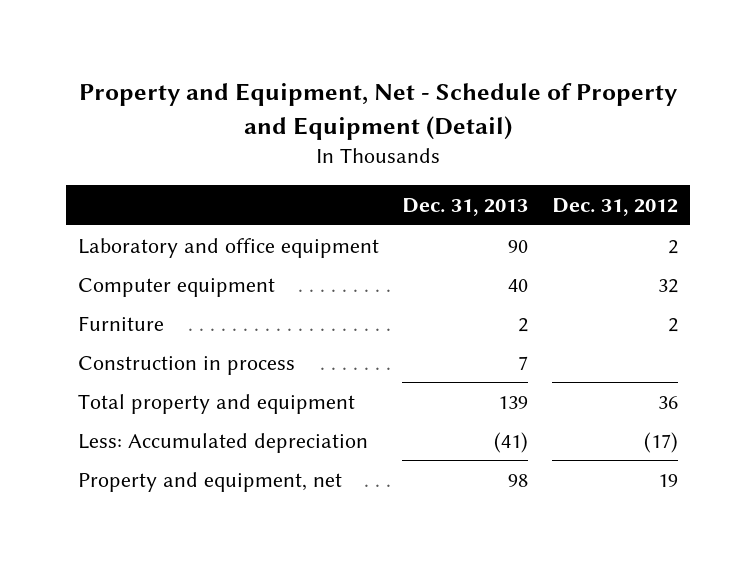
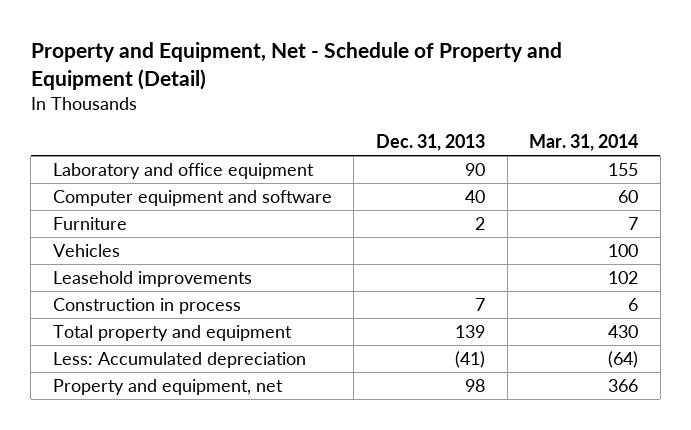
[551,198,678,217] Dec. 31, 2012 -> none
none -> [529,133,639,151] Mar. 31, 2014
[77,277,275,297] Computer equipment -> [52,190,332,207] Computer equipment and software
none -> [52,244,120,258] Vehicles
none -> [52,271,252,288] Leasehold improvements

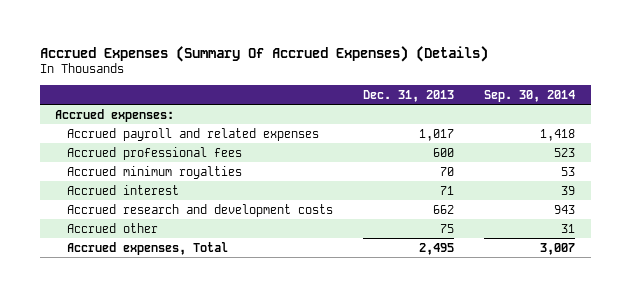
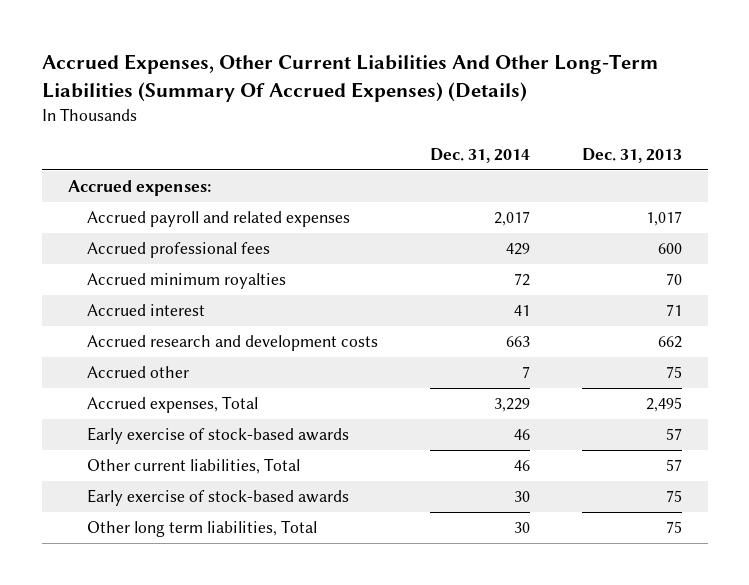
[39,45,488,62] Accrued Expenses (Summary Of Accrued Expenses) (Details) -> [41,54,658,102] Accrued Expenses, Other Current Liabilities And Other Long-Term Liabilities (Summary Of Accrued Expenses) (Details)
[484,89,576,102] Sep. 30, 2014 -> none
none -> [429,147,530,163] Dec. 31, 2014
none -> [86,427,349,445] Early exercise of stock-based awards
none -> [86,458,300,475] Other current liabilities, Total
none -> [86,489,349,507] Early exercise of stock-based awards
none -> [86,520,317,538] Other long term liabilities, Total

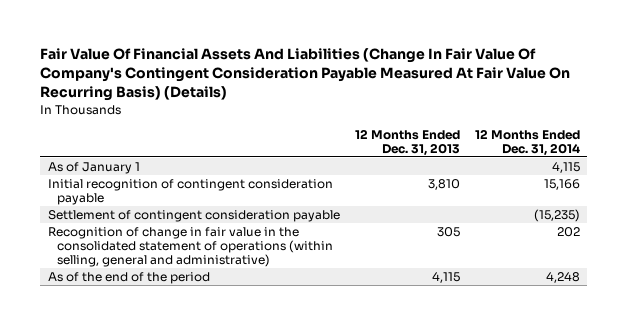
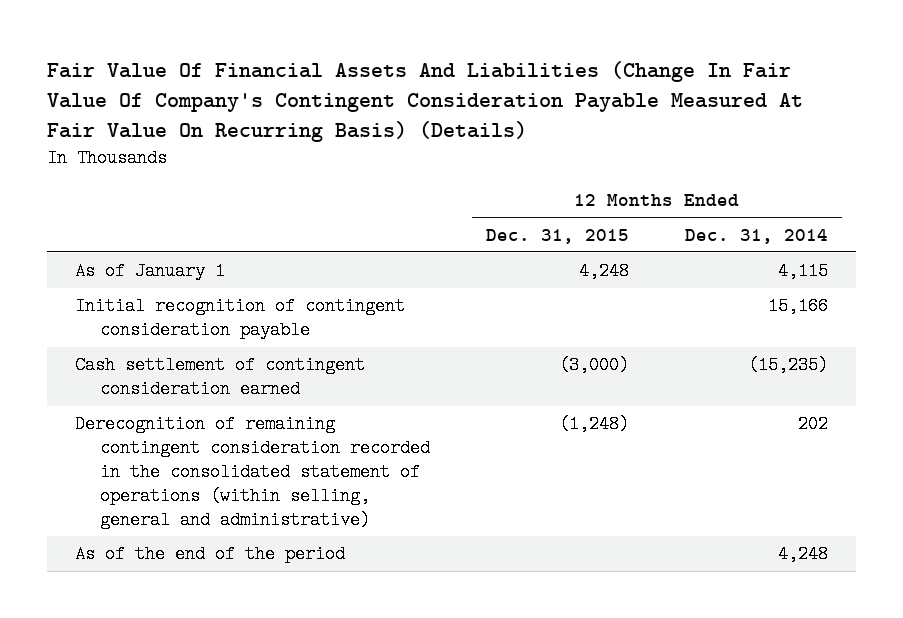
[354,128,460,156] 12 Months Ended Dec. 31, 2013 -> none
none -> [486,228,630,244] Dec. 31, 2015
[47,209,340,222] Settlement of contingent consideration payable -> [74,356,365,399] Cash settlement of contingent consideration earned
[47,226,334,268] Recognition of change in fair value in the consolidated statement of operations (within selling, general and administrative) -> [74,415,431,529] Derecognition of remaining contingent consideration recorded in the consolidated statement of operations (within selling, general and administrative)

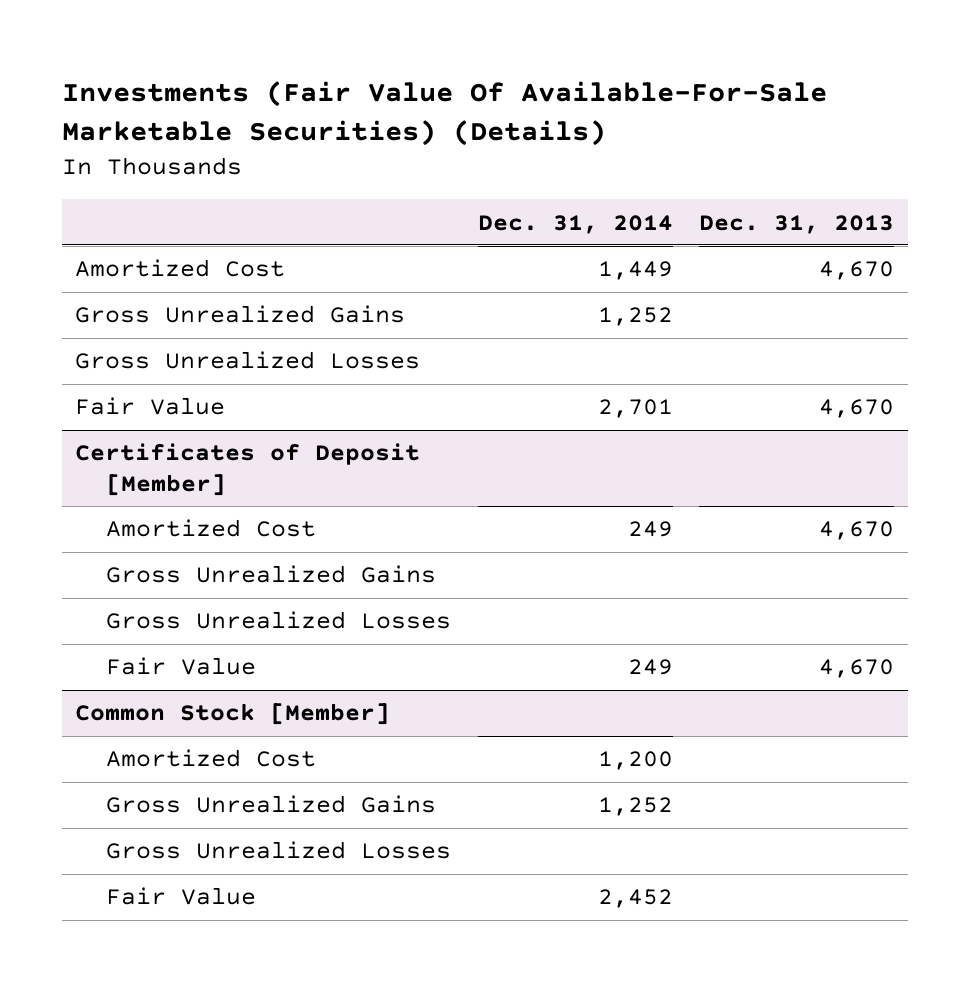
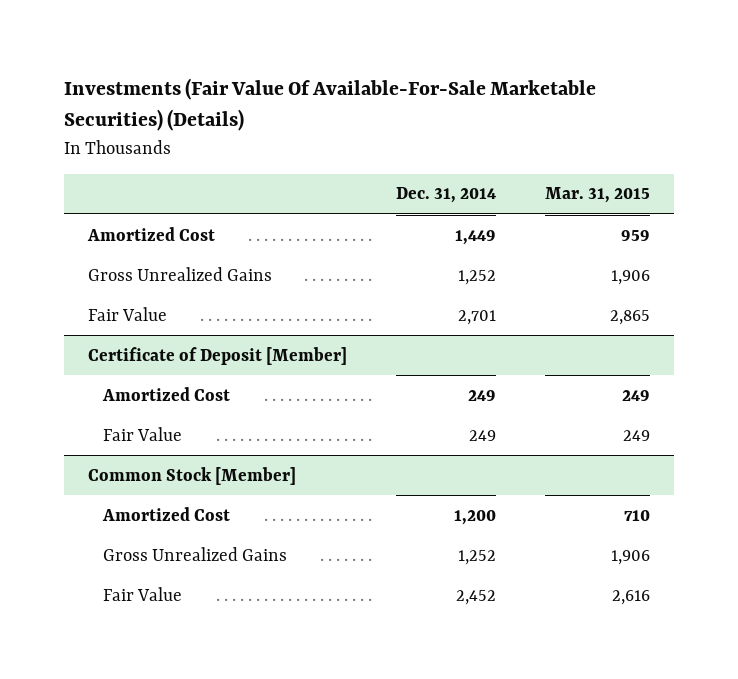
[699,214,895,234] Dec. 31, 2013 -> none
none -> [544,187,650,204] Mar. 31, 2015
[75,351,421,370] Gross Unrealized Losses -> none
[75,443,421,496] Certificates of Deposit [Member] -> [88,346,348,365] Certificate of Deposit [Member]
[105,565,436,584] Gross Unrealized Gains -> none
[105,611,451,630] Gross Unrealized Losses -> none
[105,841,451,860] Gross Unrealized Losses -> none

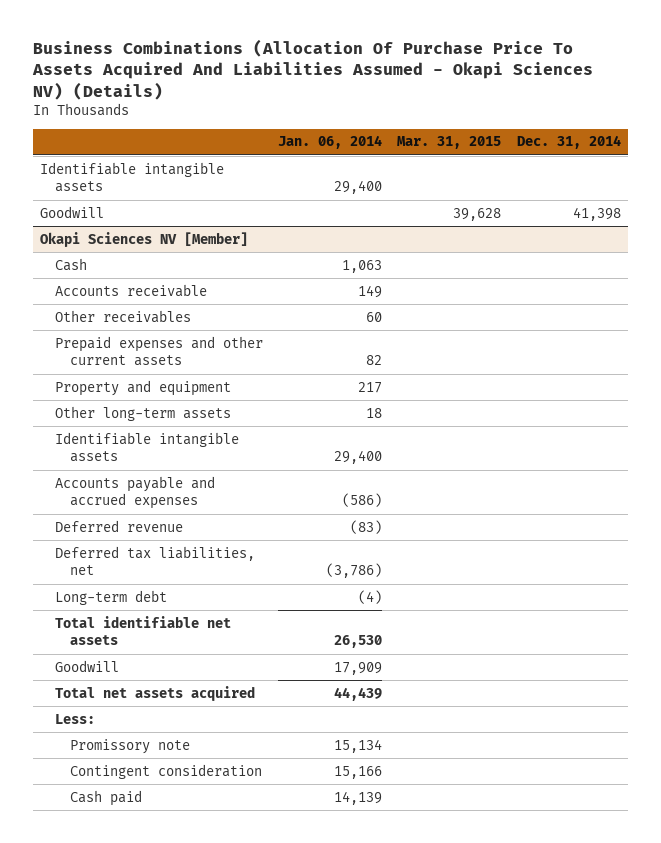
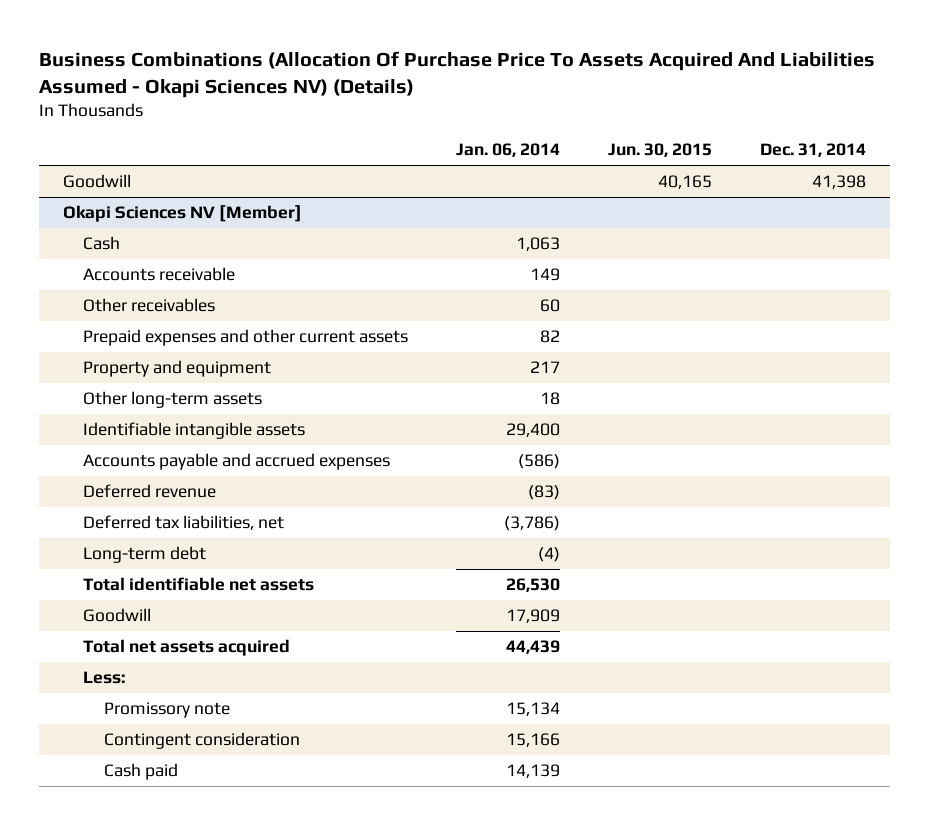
[397,136,502,150] Mar. 31, 2015 -> none
none -> [608,143,713,158] Jun. 30, 2015
[40,161,225,193] Identifiable intangible assets -> none

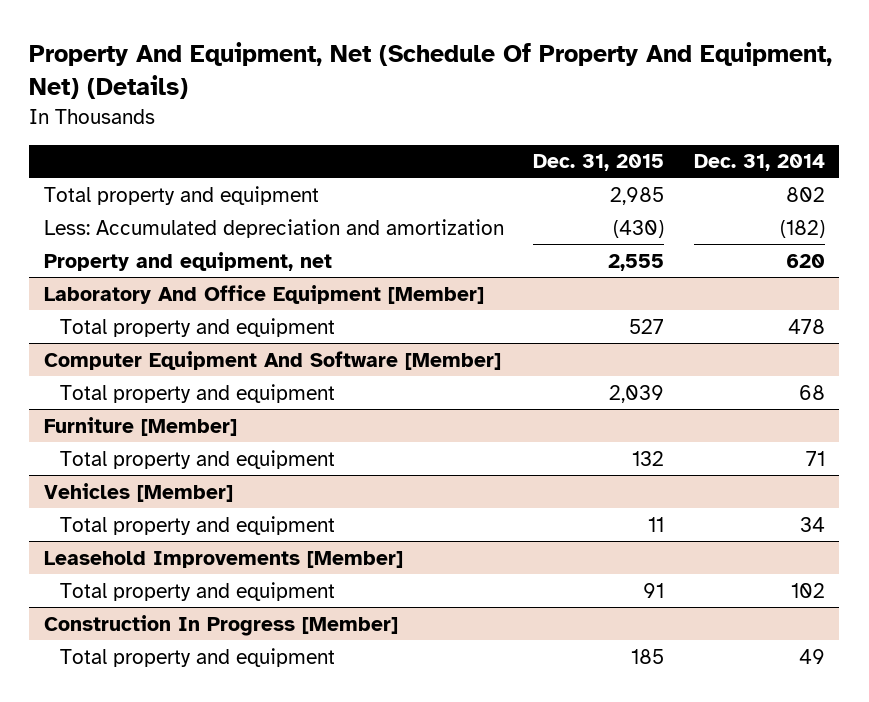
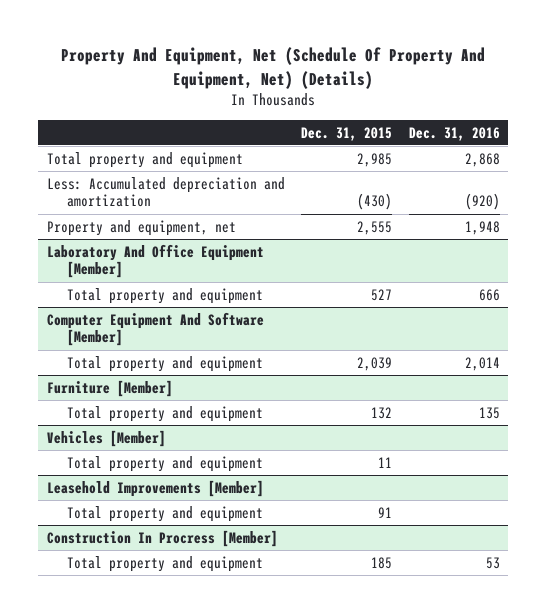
[693,154,825,172] Dec. 31, 2014 -> none
none -> [408,126,500,141] Dec. 31, 2016
[43,614,398,636] Construction In Progress [Member] -> [46,529,278,547] Construction In Procress [Member]

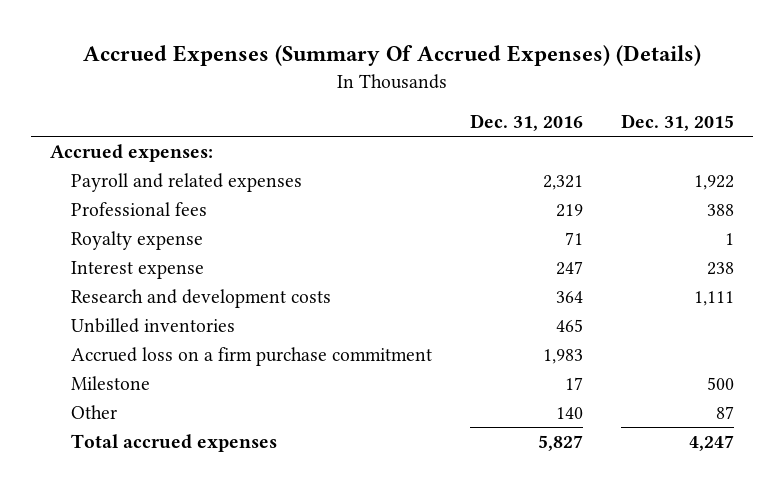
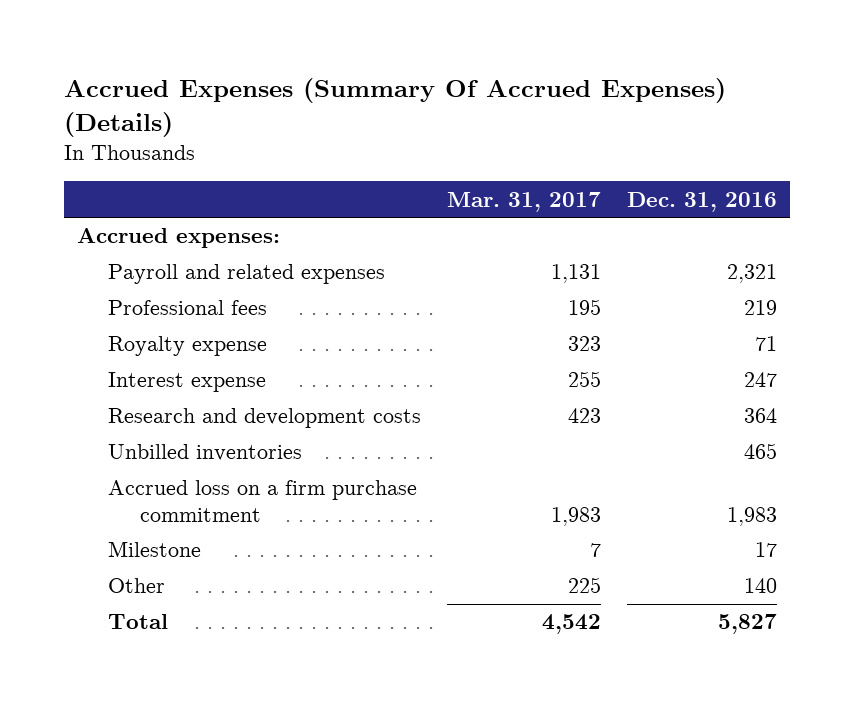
[620,114,734,132] Dec. 31, 2015 -> none
none -> [447,191,602,212] Mar. 31, 2017
[71,433,278,452] Total accrued expenses -> [108,614,169,630] Total

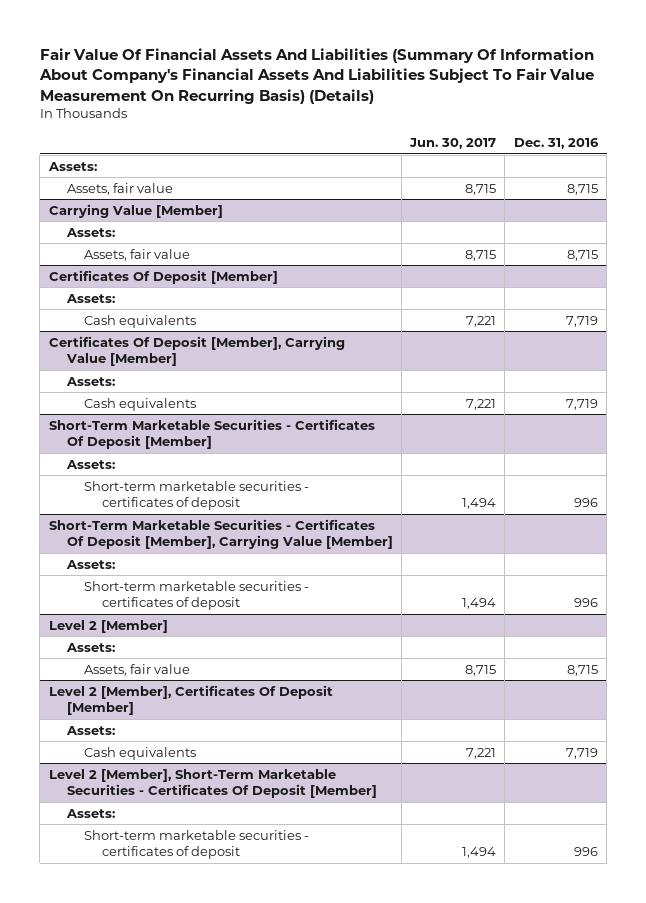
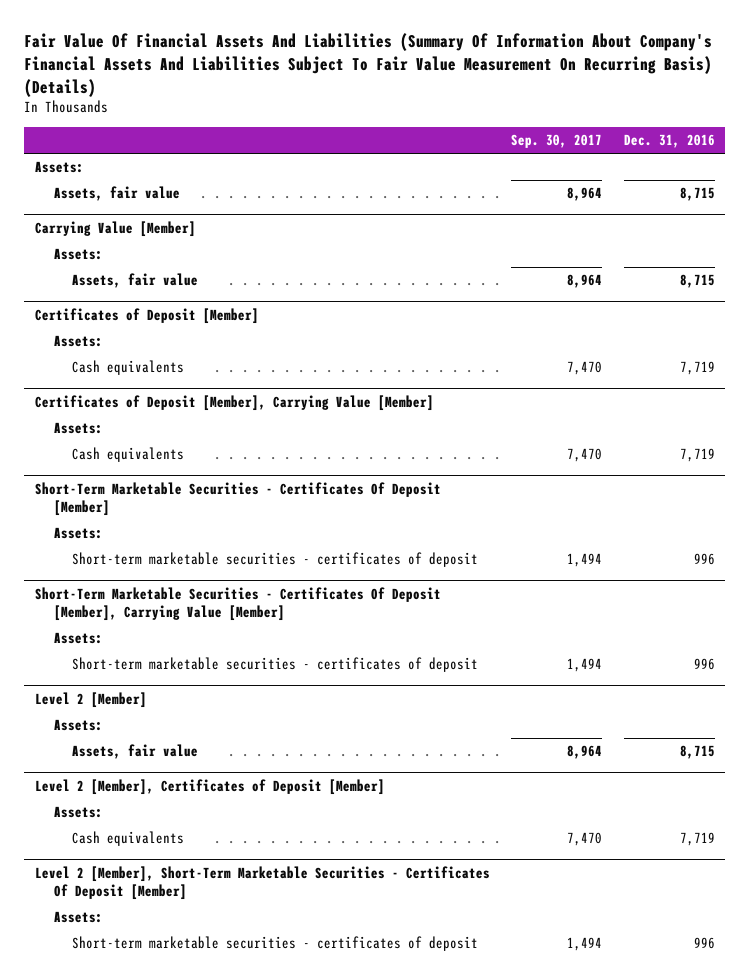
[409,138,497,150] Jun. 30, 2017 -> none
none -> [511,134,603,149] Sep. 30, 2017
[48,269,278,284] Certificates Of Deposit [Member] -> [34,308,259,325] Certificates of Deposit [Member]
[48,335,345,367] Certificates Of Deposit [Member], Carrying Value [Member] -> [34,395,434,412] Certificates of Deposit [Member], Carrying Value [Member]
[48,684,333,716] Level 2 [Member], Certificates Of Deposit [Member] -> [34,779,385,796] Level 2 [Member], Certificates of Deposit [Member]

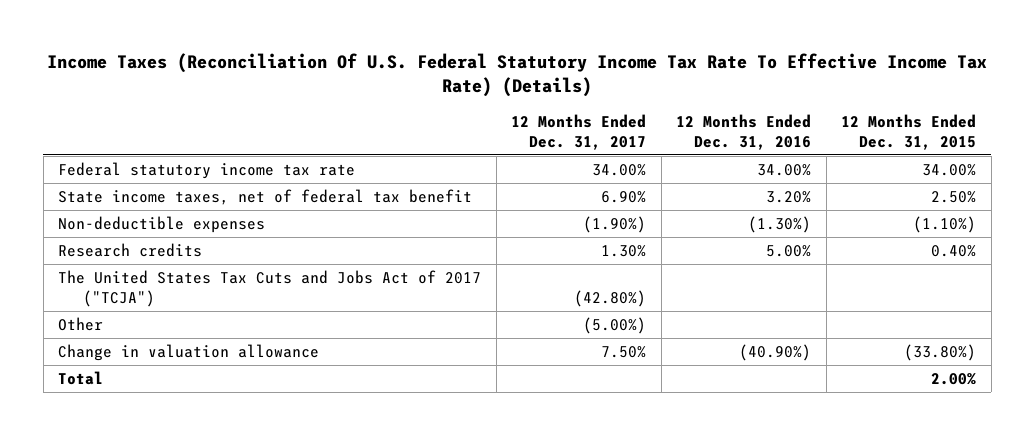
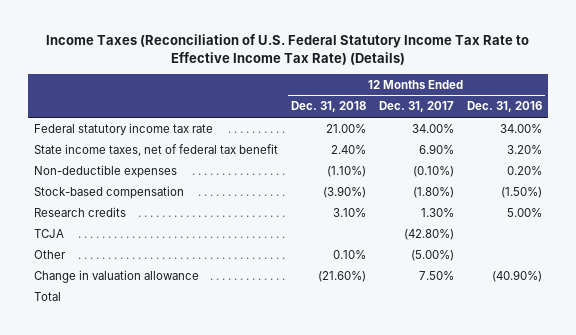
[47,52,988,98] Income Taxes (Reconciliation Of U.S. Federal Statutory Income Tax Rate To Effective Income Tax Rate) (Details) -> [45,34,529,65] Income Taxes (Reconciliation of U.S. Federal Statutory Income Tax Rate to Effective Income Tax Rate) (Details)
[841,113,977,150] 12 Months Ended Dec. 31, 2015 -> none
none -> [290,101,366,113] Dec. 31, 2018
[583,216,647,234] (1.90%) -> [412,165,454,177] (0.10%)
[748,216,812,234] (1.30%) -> [506,165,542,175] 0.20%
none -> [34,185,185,199] Stock-based compensation
[58,270,482,307] The United States Tax Cuts and Jobs Act of 2017 ("TCJA") -> [34,228,65,238] TCJA

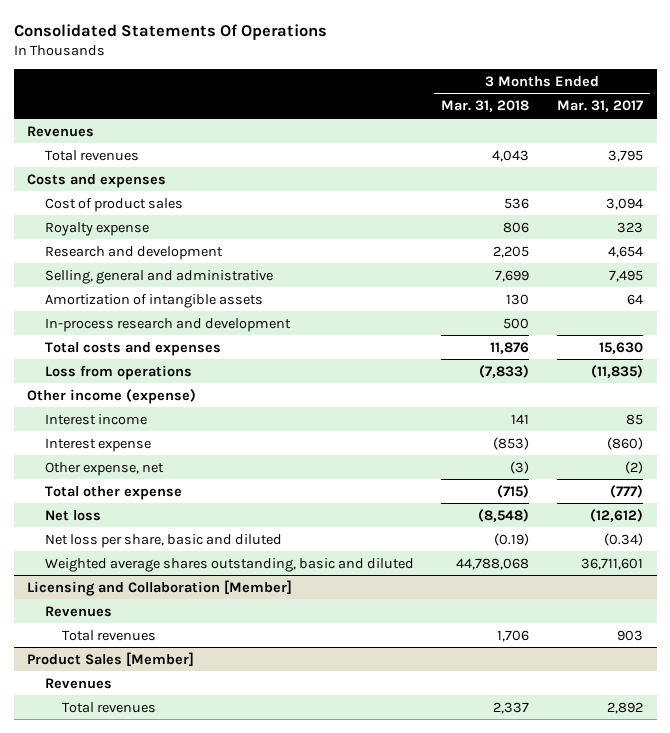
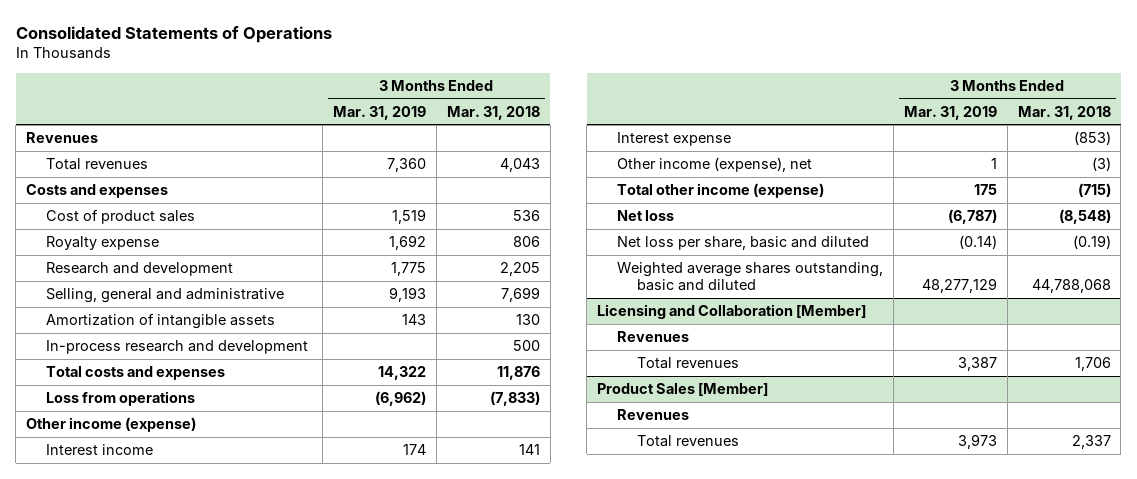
[13,23,327,40] Consolidated Statements Of Operations -> [15,25,332,43] Consolidated Statements of Operations
[556,100,643,113] Mar. 31, 2017 -> none
none -> [333,105,427,120] Mar. 31, 2019
[44,461,164,476] Other expense, net -> [617,157,813,173] Other income (expense), net
[44,485,182,500] Total other expense -> [617,183,825,199] Total other income (expense)

